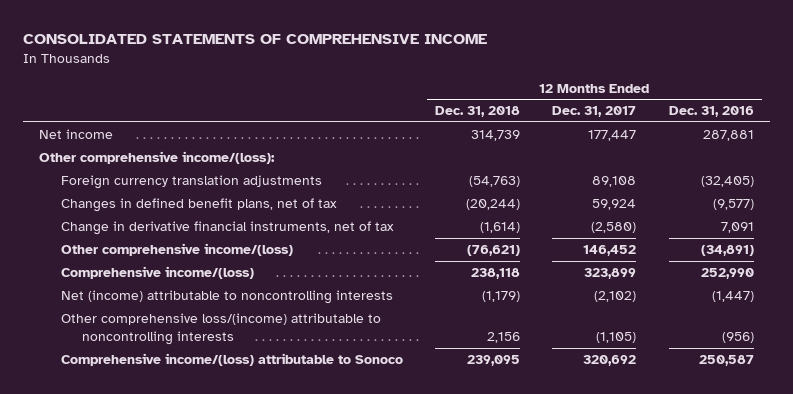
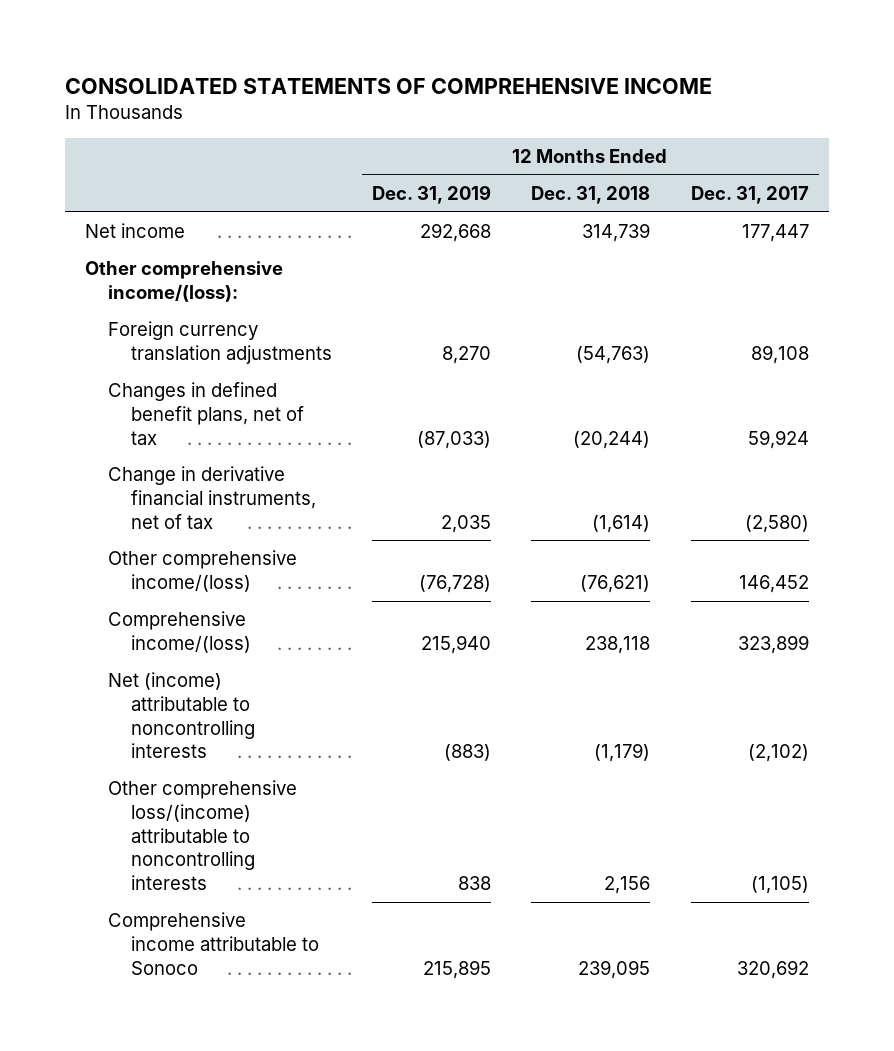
[668,106,754,118] Dec. 31, 2016 -> none
none -> [372,185,492,205] Dec. 31, 2019
[60,353,403,367] Comprehensive income/(loss) attributable to Sonoco -> [107,912,319,975] Comprehensive income attributable to Sonoco

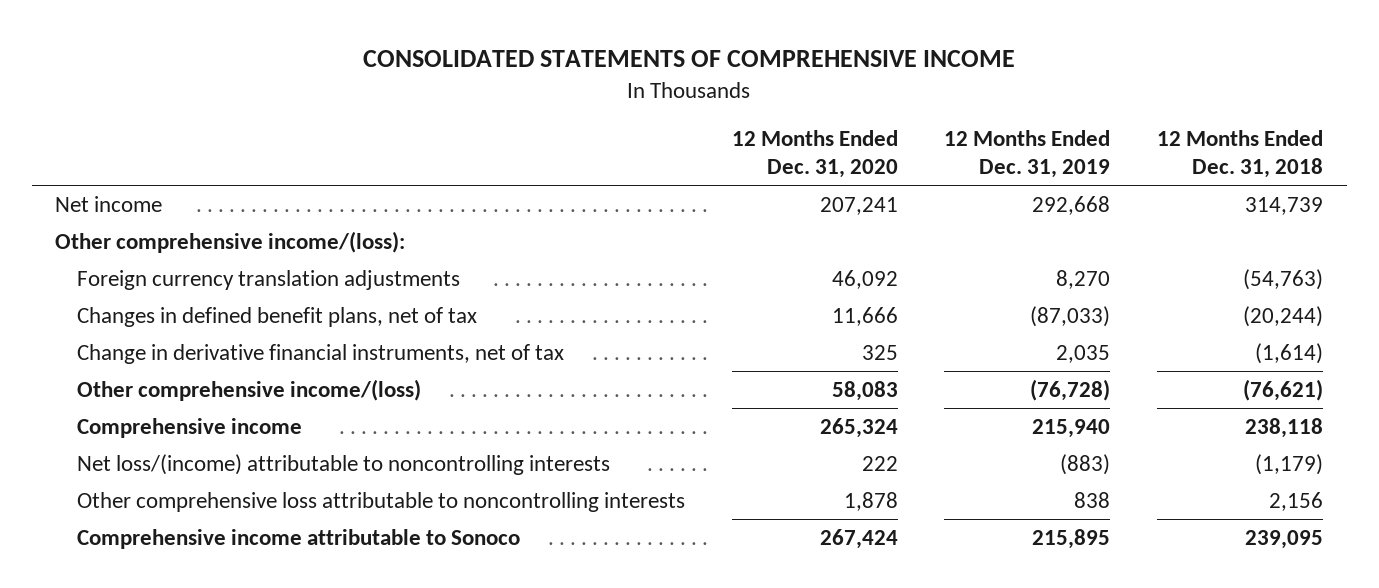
[690,186,809,205] Dec. 31, 2017 -> none
none -> [731,130,898,178] 12 Months Ended Dec. 31, 2020
[107,611,251,654] Comprehensive income/(loss) -> [76,417,302,438] Comprehensive income
[107,672,255,759] Net (income) attributable to noncontrolling interests -> [76,453,610,475] Net loss/(income) attributable to noncontrolling interests
[107,780,297,891] Other comprehensive loss/(income) attributable to noncontrolling interests -> [76,491,685,512] Other comprehensive loss attributable to noncontrolling interests

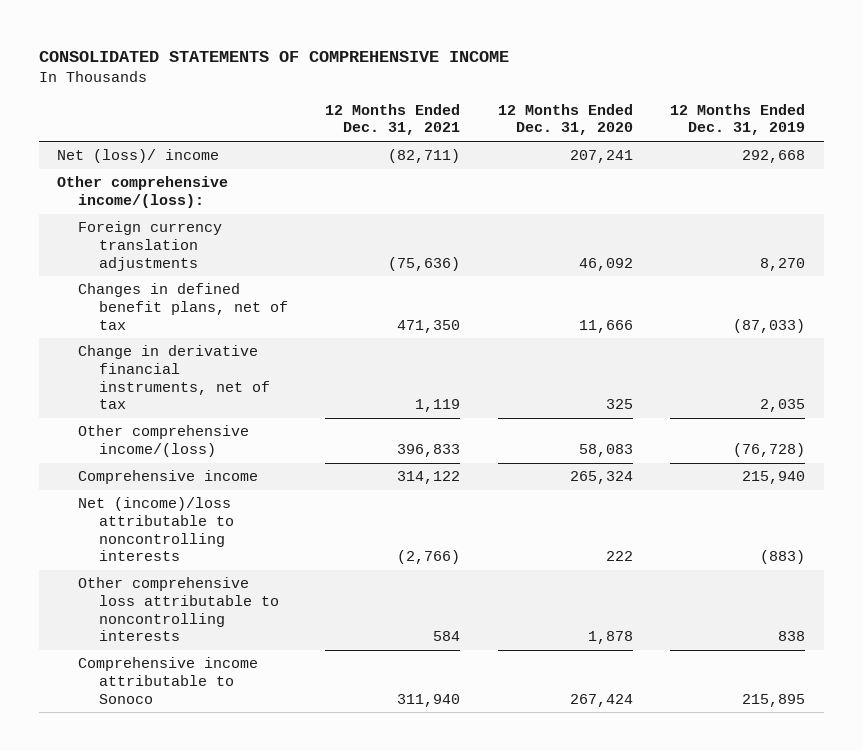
[1157,130,1324,178] 12 Months Ended Dec. 31, 2018 -> none
none -> [325,103,461,136] 12 Months Ended Dec. 31, 2021
[55,195,163,212] Net income -> [57,149,220,164] Net (loss)/ income
[76,453,610,475] Net loss/(income) attributable to noncontrolling interests -> [78,497,234,562] Net (income)/loss attributable to noncontrolling interests

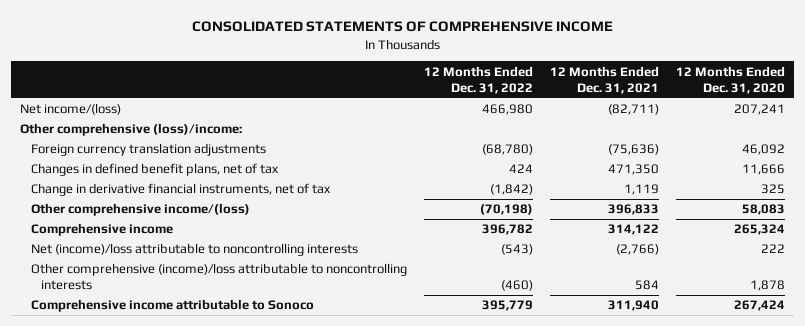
[670,103,806,136] 12 Months Ended Dec. 31, 2019 -> none
none -> [423,65,533,94] 12 Months Ended Dec. 31, 2022
[57,149,220,164] Net (loss)/ income -> [20,103,122,116] Net income/(loss)
[57,176,229,208] Other comprehensive income/(loss): -> [20,123,243,137] Other comprehensive (loss)/income:
[78,577,279,642] Other comprehensive loss attributable to noncontrolling interests -> [30,263,407,291] Other comprehensive (income)/loss attributable to noncontrolling interests

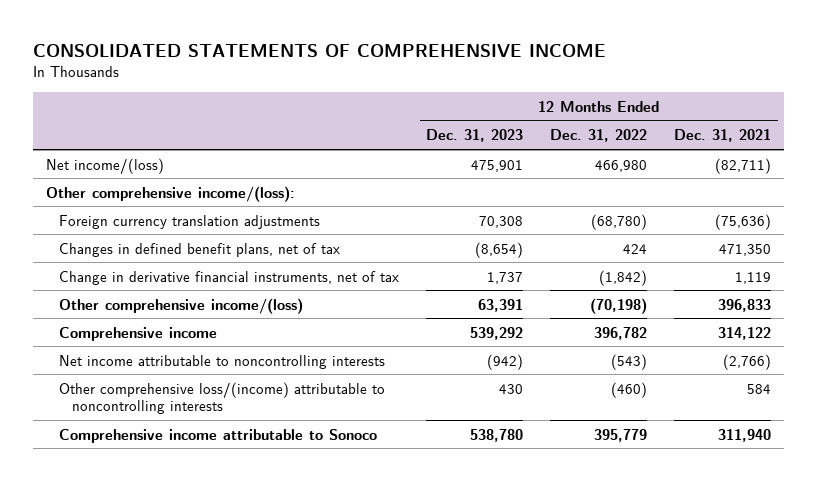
[676,65,786,94] 12 Months Ended Dec. 31, 2020 -> none
none -> [426,129,524,143] Dec. 31, 2023
[20,123,243,137] Other comprehensive (loss)/income: -> [46,185,296,202] Other comprehensive income/(loss):
[30,243,358,257] Net (income)/loss attributable to noncontrolling interests -> [59,354,386,369] Net income attributable to noncontrolling interests
[30,263,407,291] Other comprehensive (income)/loss attributable to noncontrolling interests -> [59,381,386,415] Other comprehensive loss/(income) attributable to noncontrolling interests

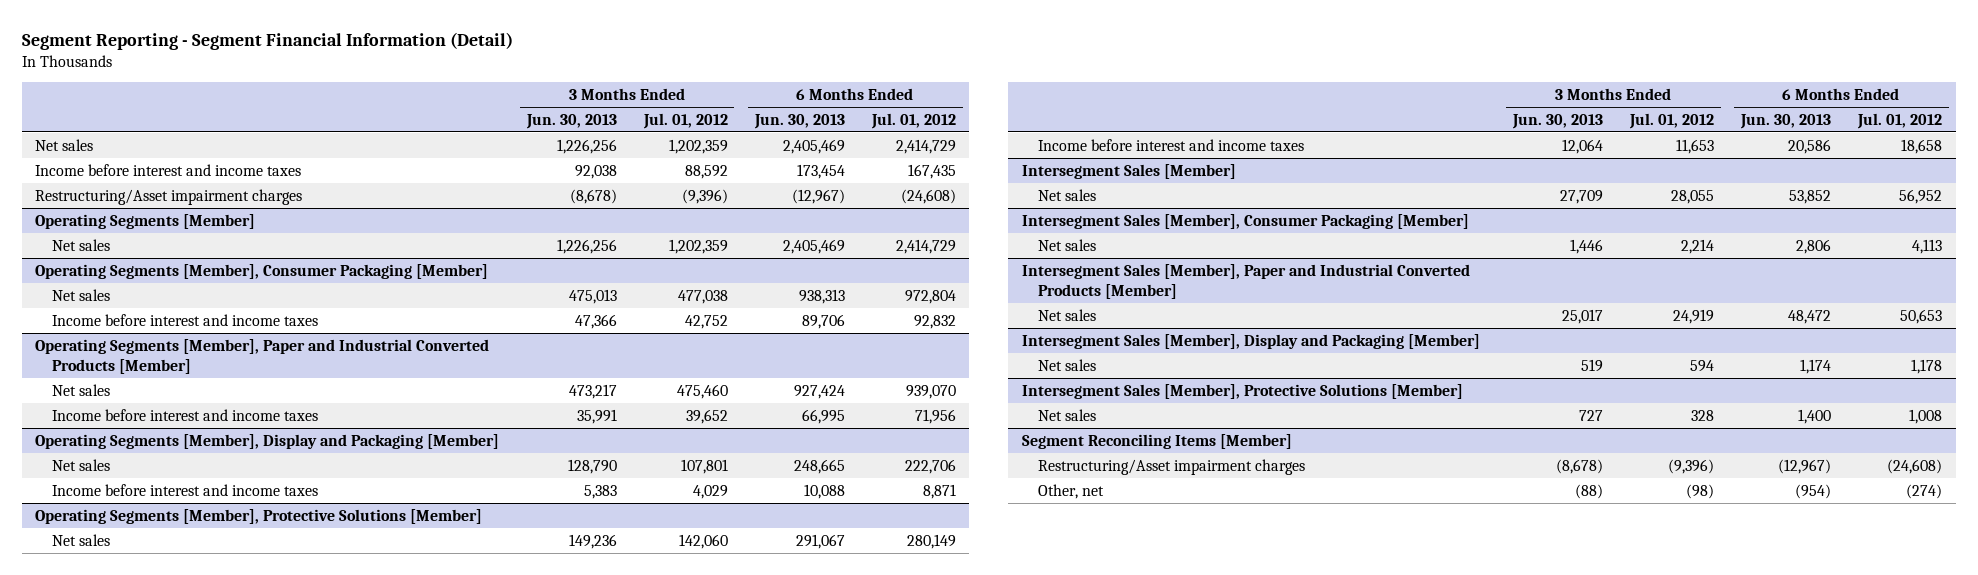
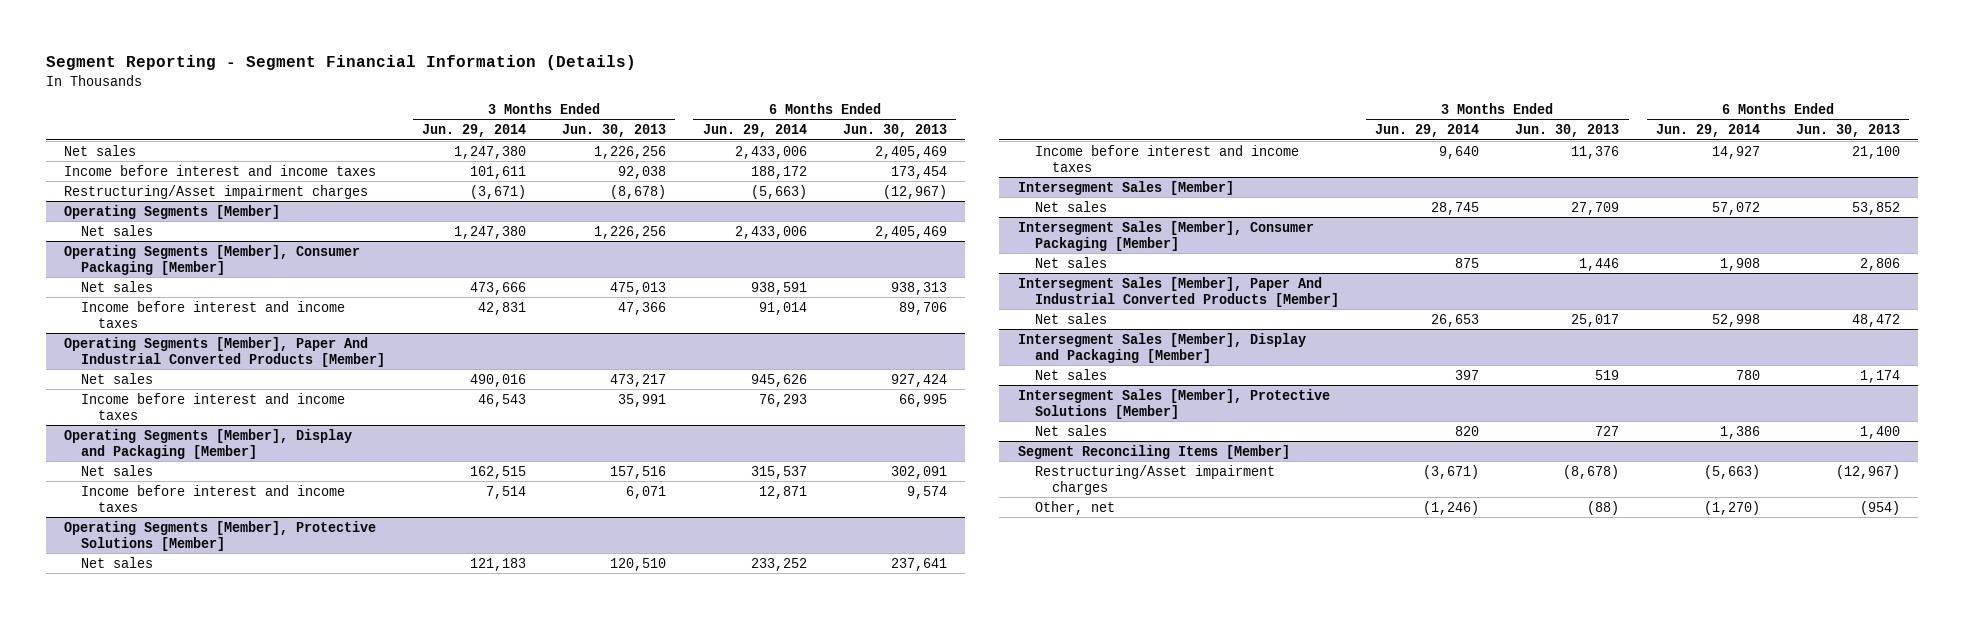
[21,31,513,50] Segment Reporting - Segment Financial Information (Detail) -> [46,55,637,71] Segment Reporting - Segment Financial Information (Details)
[642,112,728,129] Jul. 01, 2012 -> none
[870,112,956,129] Jul. 01, 2012 -> none
none -> [421,124,526,138] Jun. 29, 2014
none -> [702,124,807,138] Jun. 29, 2014
[35,338,490,374] Operating Segments [Member], Paper and Industrial Converted Products [Member] -> [64,336,386,367] Operating Segments [Member], Paper And Industrial Converted Products [Member]
[567,458,617,474] 128,790 -> [610,465,667,479] 157,516
[793,458,845,474] 248,665 -> [890,465,947,479] 302,091
[583,484,617,499] 5,383 -> [626,485,667,499] 6,071
[803,483,845,499] 10,088 -> [906,485,947,499] 9,574
[568,533,617,549] 149,236 -> [610,557,667,571] 120,510
[795,533,845,549] 291,067 -> [890,557,947,571] 237,641
[1561,138,1603,154] 12,064 -> [1571,145,1620,159] 11,376
[1787,138,1831,154] 20,586 -> [1852,145,1901,159] 21,100
[1021,263,1470,299] Intersegment Sales [Member], Paper and Industrial Converted Products [Member] -> [1017,276,1339,307] Intersegment Sales [Member], Paper And Industrial Converted Products [Member]

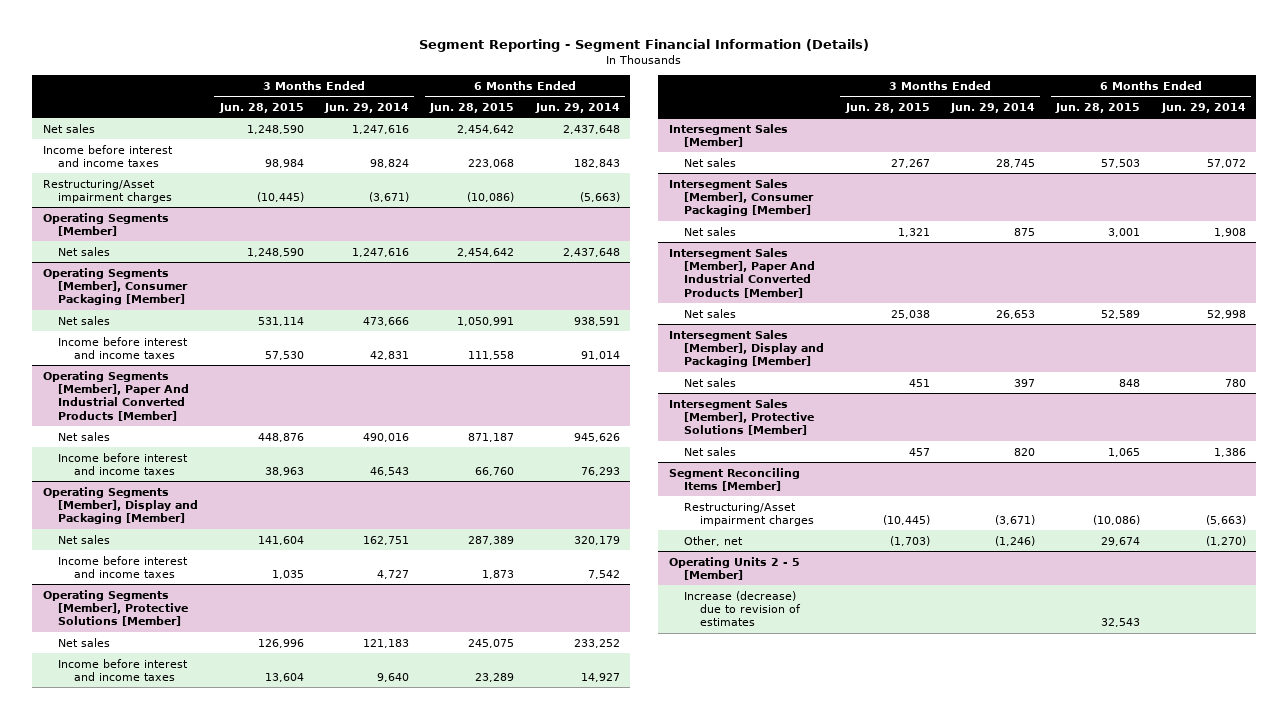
[562,124,667,138] Jun. 30, 2013 -> none
[842,124,947,138] Jun. 30, 2013 -> none
none -> [218,102,304,113] Jun. 28, 2015
none -> [429,102,515,113] Jun. 28, 2015
[453,145,526,159] 1,247,380 -> [352,124,410,134] 1,247,616
[734,145,807,159] 2,433,006 -> [562,124,620,134] 2,437,648
[469,165,526,179] 101,611 -> [370,158,410,168] 98,824
[750,165,807,179] 188,172 -> [573,158,620,168] 182,843
[453,225,526,239] 1,247,380 -> [352,247,410,257] 1,247,616
[734,225,807,239] 2,433,006 -> [562,247,620,257] 2,437,648
[469,465,526,479] 162,515 -> [363,535,410,545] 162,751
[750,465,807,479] 315,537 -> [573,535,620,545] 320,179
[485,485,526,499] 7,514 -> [377,569,410,579] 4,727
[758,485,807,499] 12,871 -> [587,569,620,579] 7,542
none -> [668,556,800,580] Operating Units 2 - 5 [Member]
none -> [684,590,802,627] Increase (decrease) due to revision of estimates

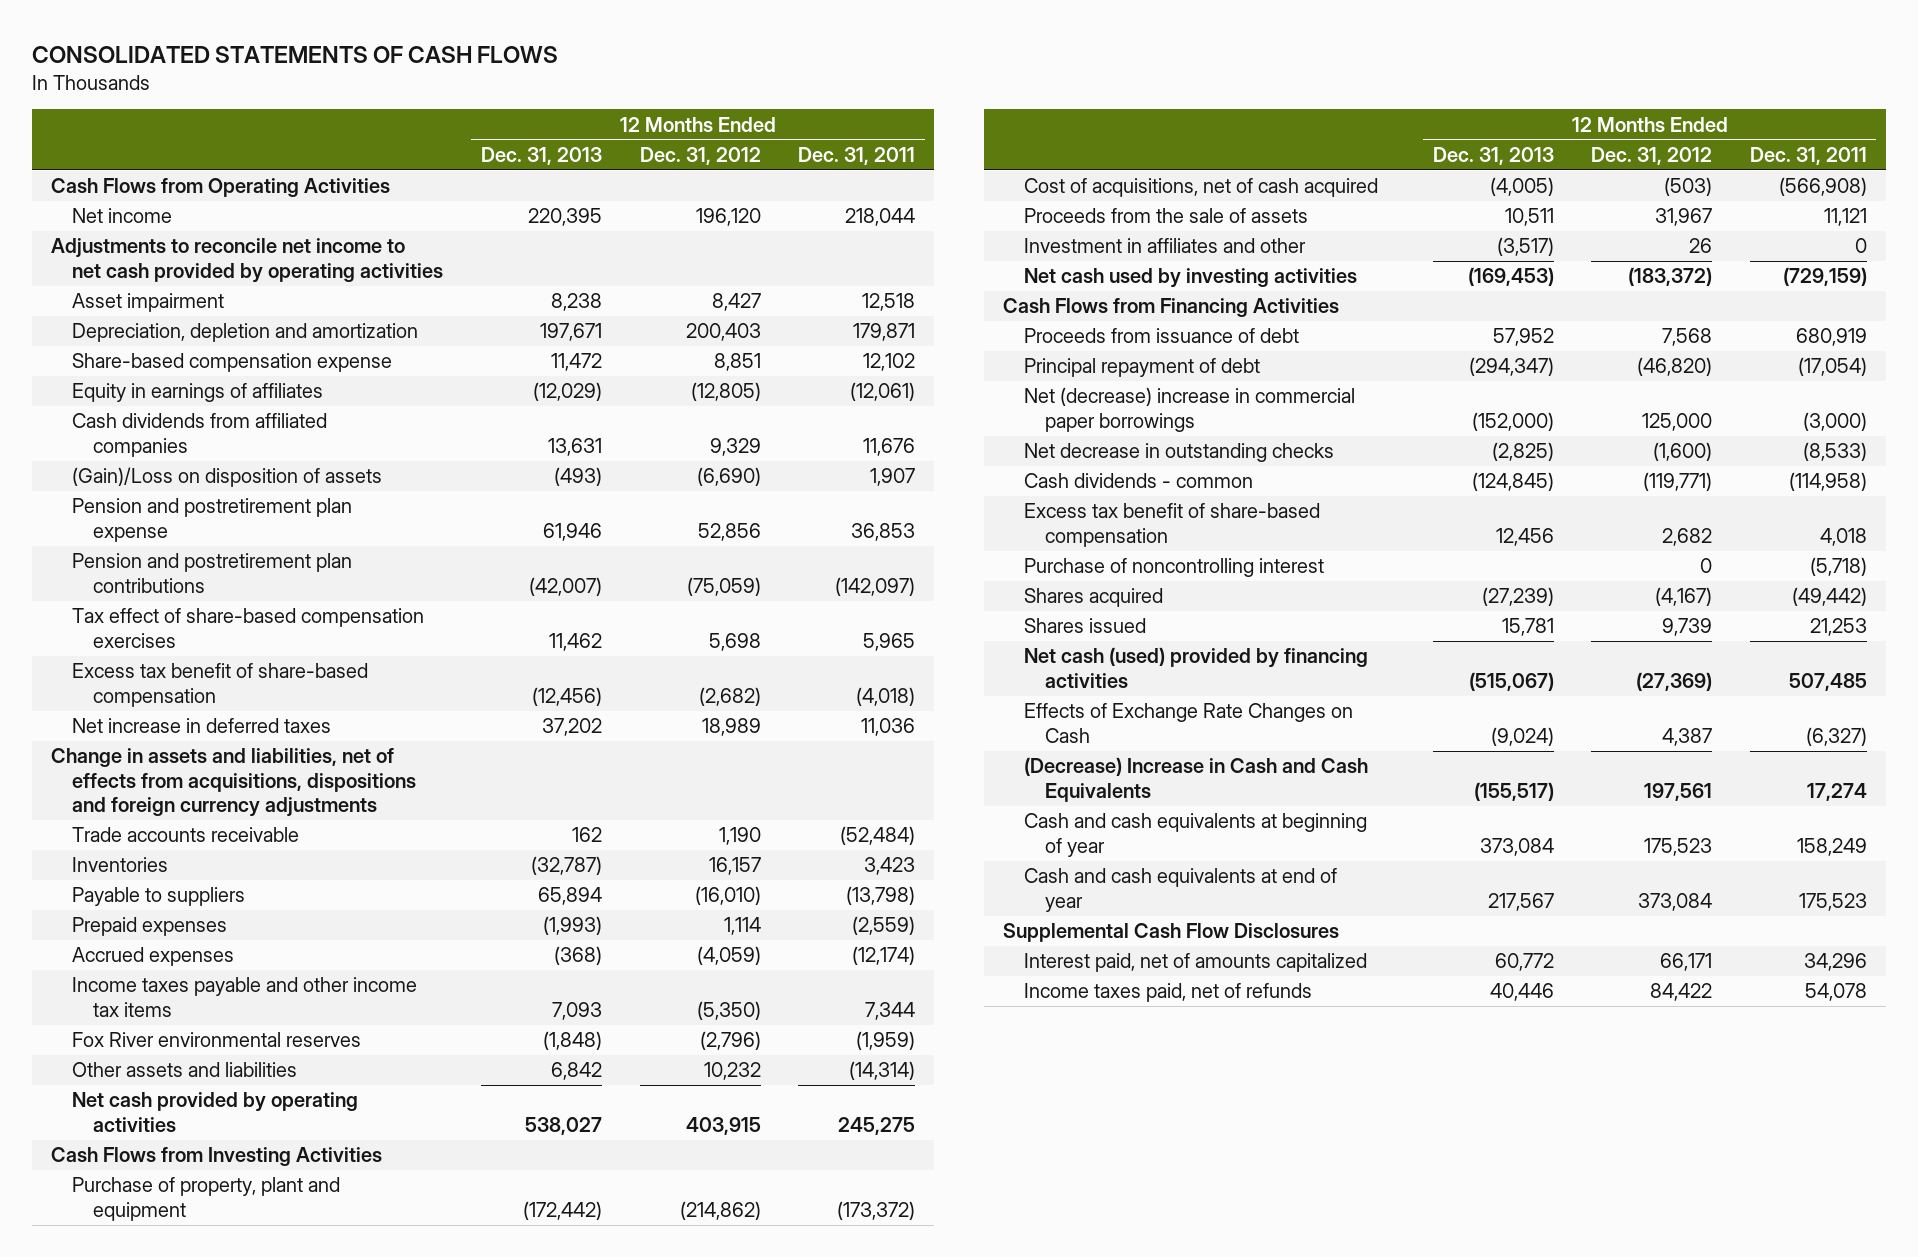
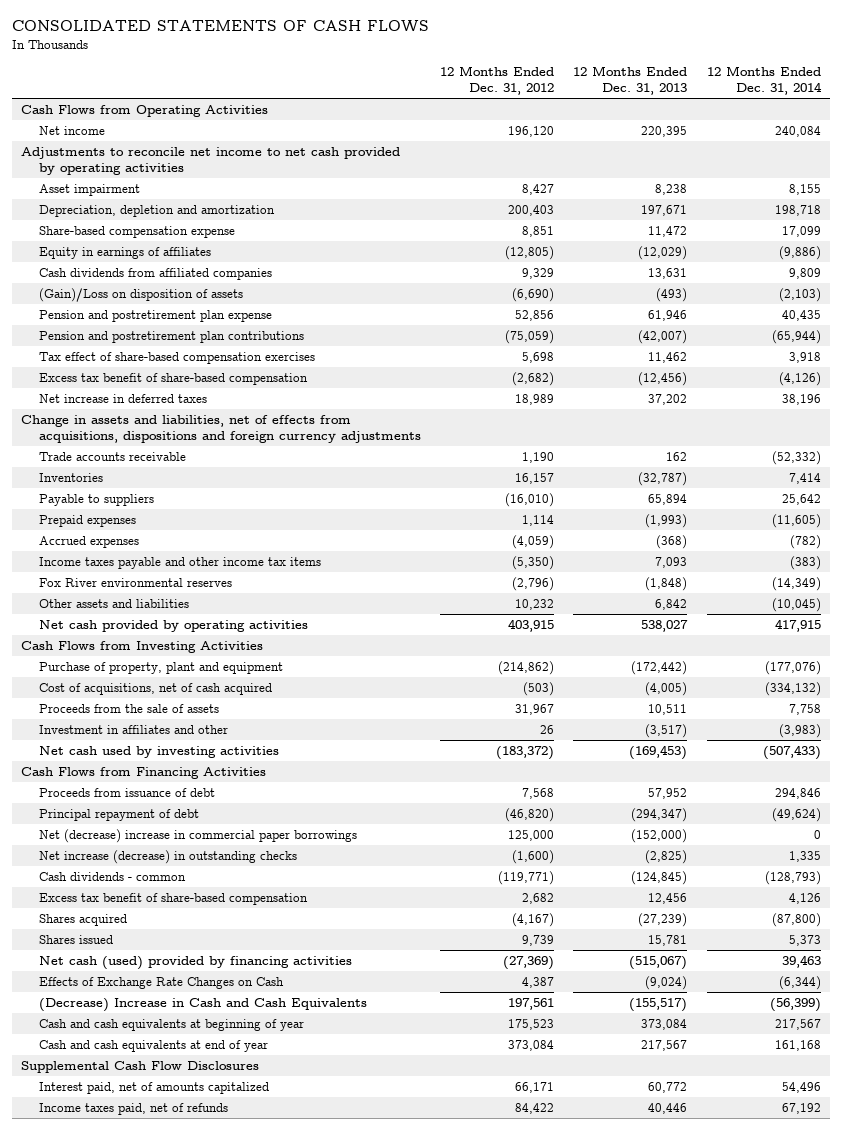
[798,146,916,165] Dec. 31, 2011 -> none
none -> [706,66,822,96] 12 Months Ended Dec. 31, 2014
[1023,443,1334,463] Net decrease in outstanding checks -> [38,849,297,864] Net increase (decrease) in outstanding checks
[1023,558,1324,578] Purchase of noncontrolling interest -> none

